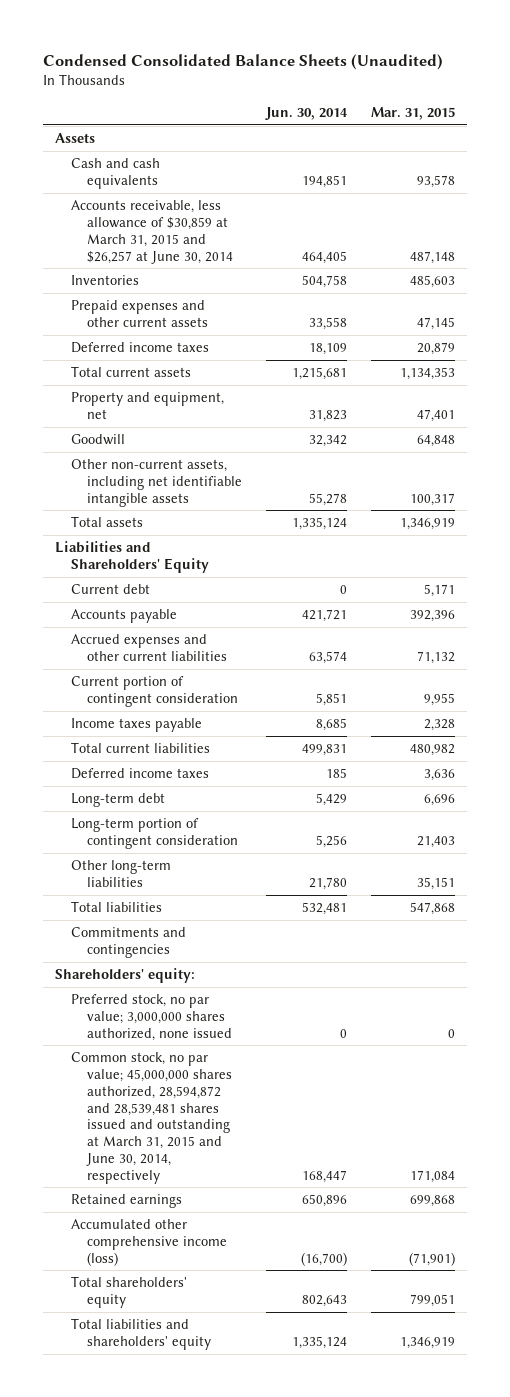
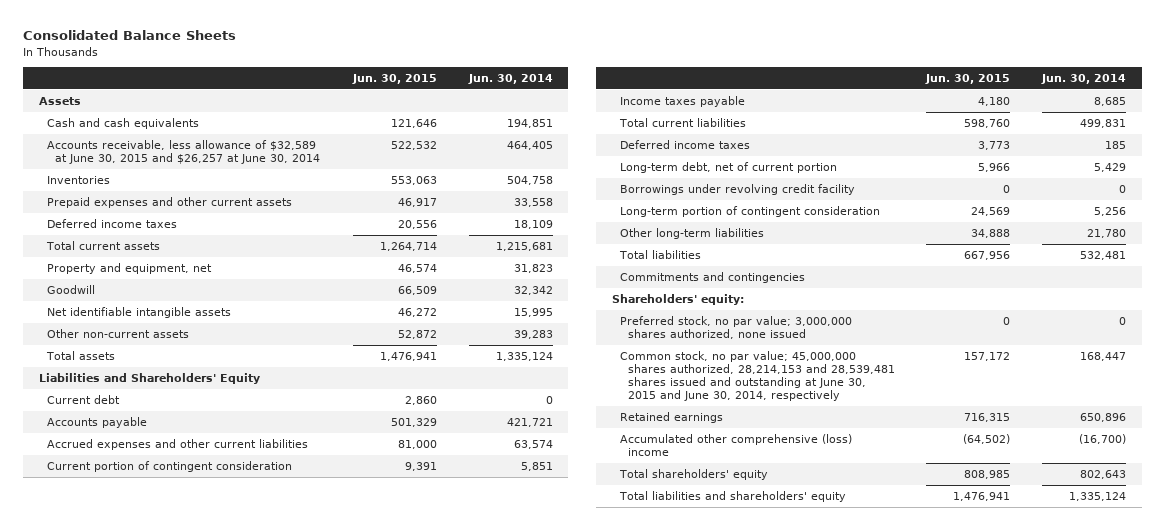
[43,53,444,70] Condensed Consolidated Balance Sheets (Unaudited) -> [23,30,237,41] Consolidated Balance Sheets
[370,106,455,120] Mar. 31, 2015 -> none
none -> [352,73,438,84] Jun. 30, 2015
[71,200,234,264] Accounts receivable, less allowance of $30,859 at March 31, 2015 and $26,257 at June 30, 2014 -> [46,140,320,165] Accounts receivable, less allowance of $32,589 at June 30, 2015 and $26,257 at June 30, 2014
none -> [46,307,231,319] Net identifiable intangible assets
[71,459,243,507] Other non-current assets, including net identifiable intangible assets -> [46,329,189,339] Other non-current assets
[309,492,348,506] 55,278 -> [513,330,553,340] 39,283
[71,793,166,808] Long-term debt -> [619,162,837,174] Long-term debt, net of current portion
none -> [619,184,855,196] Borrowings under revolving credit facility
[71,1052,233,1184] Common stock, no par value; 45,000,000 shares authorized, 28,594,872 and 28,539,481 shares issued and outstanding at March 31, 2015 and June 30, 2014, respectively -> [619,351,895,402] Common stock, no par value; 45,000,000 shares authorized, 28,214,153 and 28,539,481 shares issued and outstanding at June 30, 2015 and June 30, 2014, respectively
[71,1219,228,1266] Accumulated other comprehensive income (loss) -> [619,434,852,457] Accumulated other comprehensive (loss) income

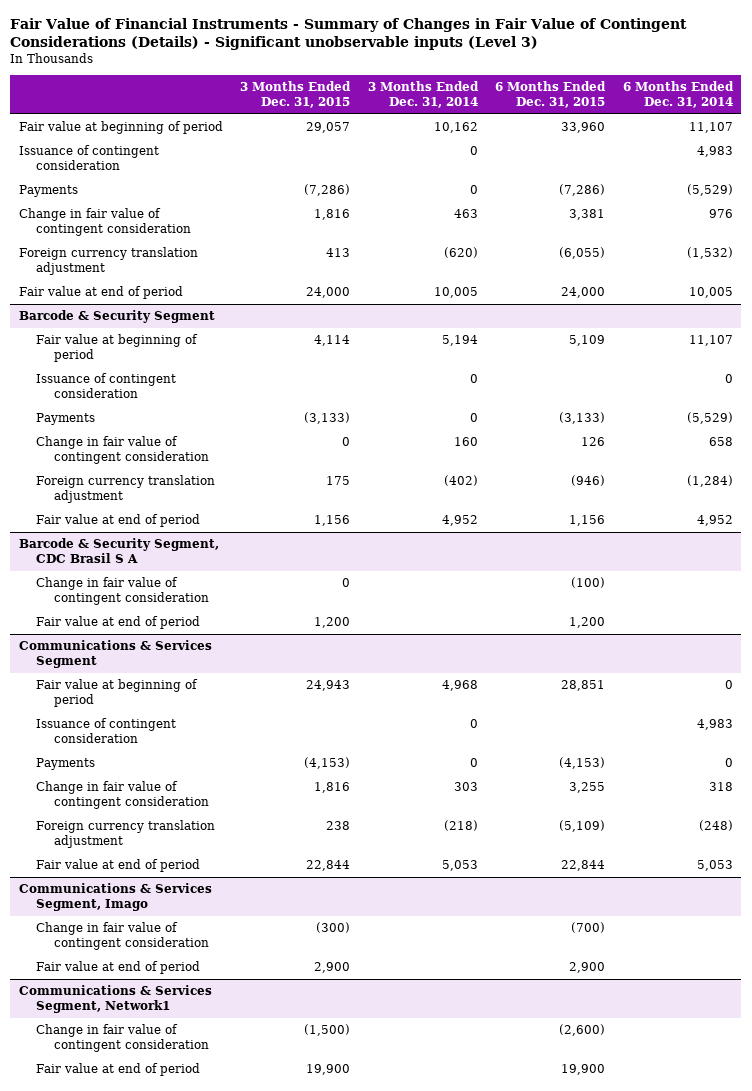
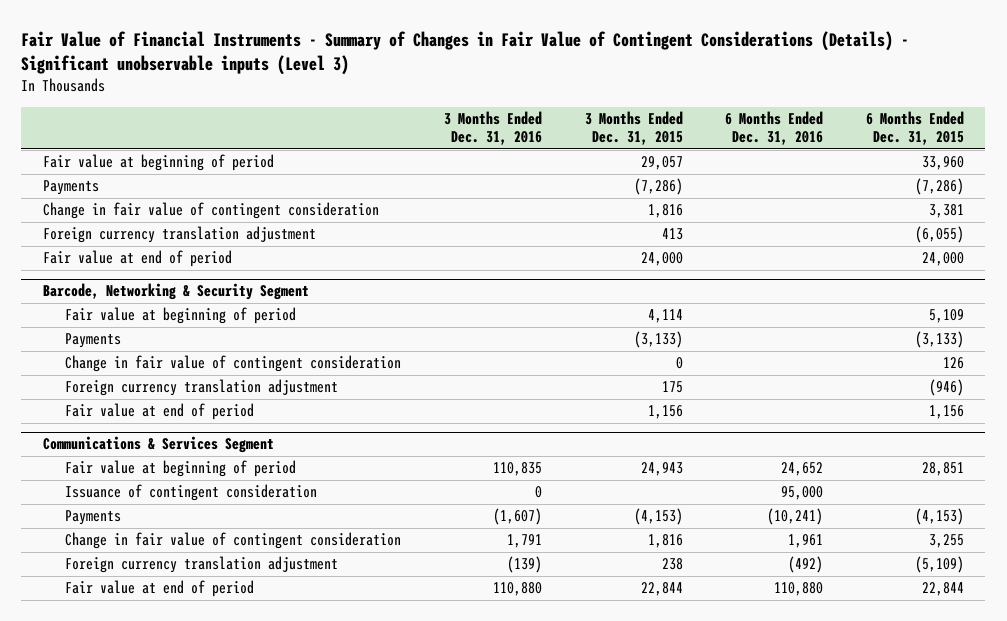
[367,81,479,109] 3 Months Ended Dec. 31, 2014 -> none
[622,81,734,109] 6 Months Ended Dec. 31, 2014 -> none
none -> [443,111,542,146] 3 Months Ended Dec. 31, 2016
none -> [725,111,824,146] 6 Months Ended Dec. 31, 2016
[18,145,159,171] Issuance of contingent consideration -> none
[18,310,215,324] Barcode & Security Segment -> [42,283,309,301] Barcode, Networking & Security Segment
[36,373,177,399] Issuance of contingent consideration -> none
[18,538,219,564] Barcode & Security Segment, CDC Brasil S A -> none
[36,577,209,606] Change in fair value of contingent consideration -> none
[36,616,201,630] Fair value at end of period -> none
[18,883,212,912] Communications & Services Segment, Imago -> none
[36,922,209,951] Change in fair value of contingent consideration -> none
[36,961,201,975] Fair value at end of period -> none
[18,985,212,1014] Communications & Services Segment, Network1 -> none
[36,1024,209,1053] Change in fair value of contingent consideration -> none
[36,1063,201,1077] Fair value at end of period -> none

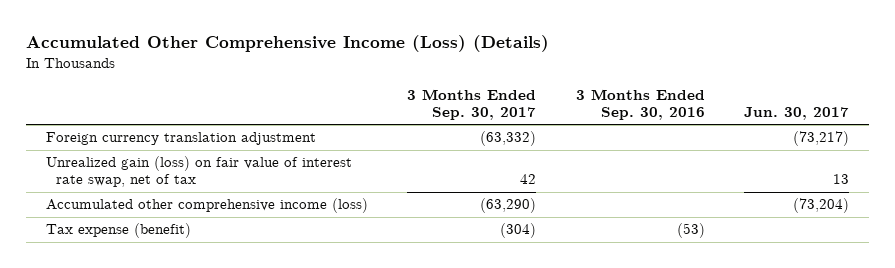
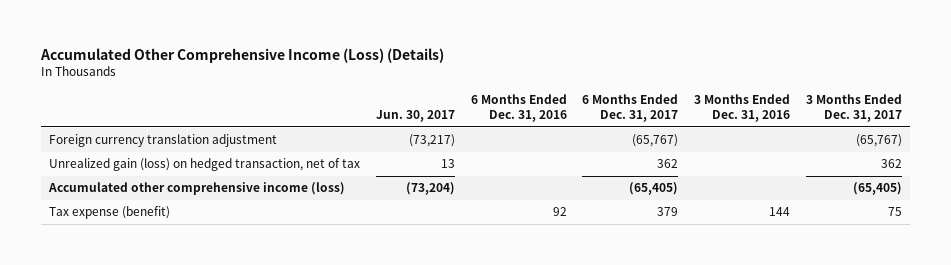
[407,89,537,121] 3 Months Ended Sep. 30, 2017 -> none
[575,89,705,121] 3 Months Ended Sep. 30, 2016 -> none
none -> [470,94,567,123] 6 Months Ended Dec. 31, 2016
none -> [582,94,679,123] 6 Months Ended Dec. 31, 2017
none -> [694,94,791,123] 3 Months Ended Dec. 31, 2016
none -> [806,94,903,123] 3 Months Ended Dec. 31, 2017
[45,156,352,188] Unrealized gain (loss) on fair value of interest rate swap, net of tax -> [48,158,360,172] Unrealized gain (loss) on hedged transaction, net of tax

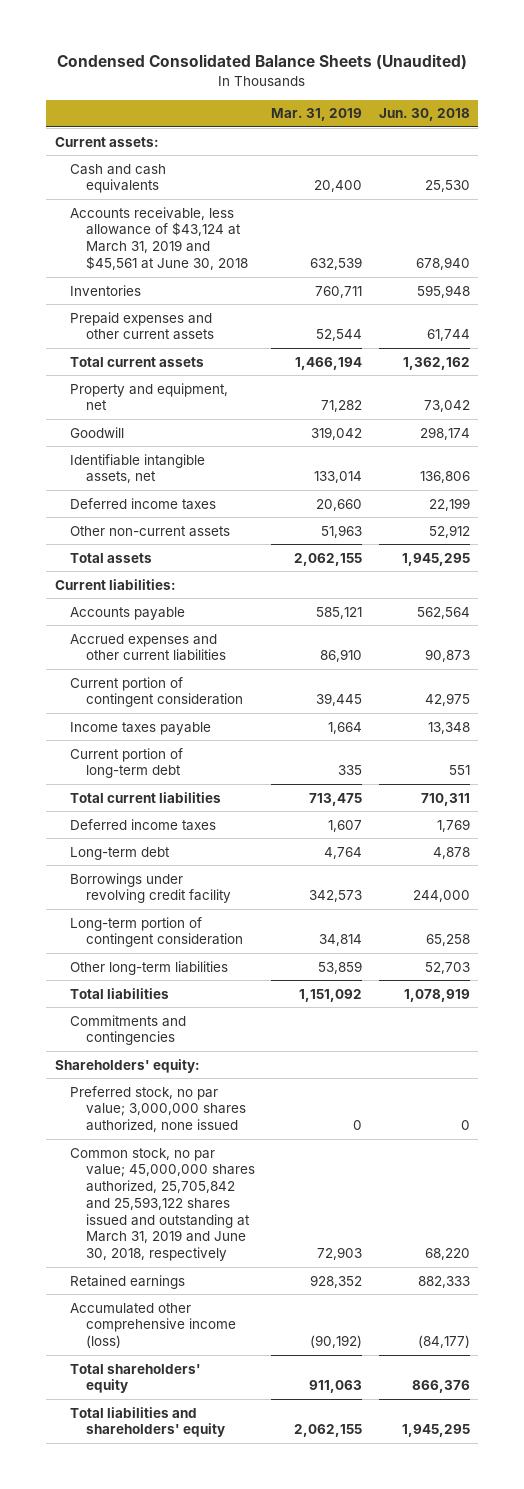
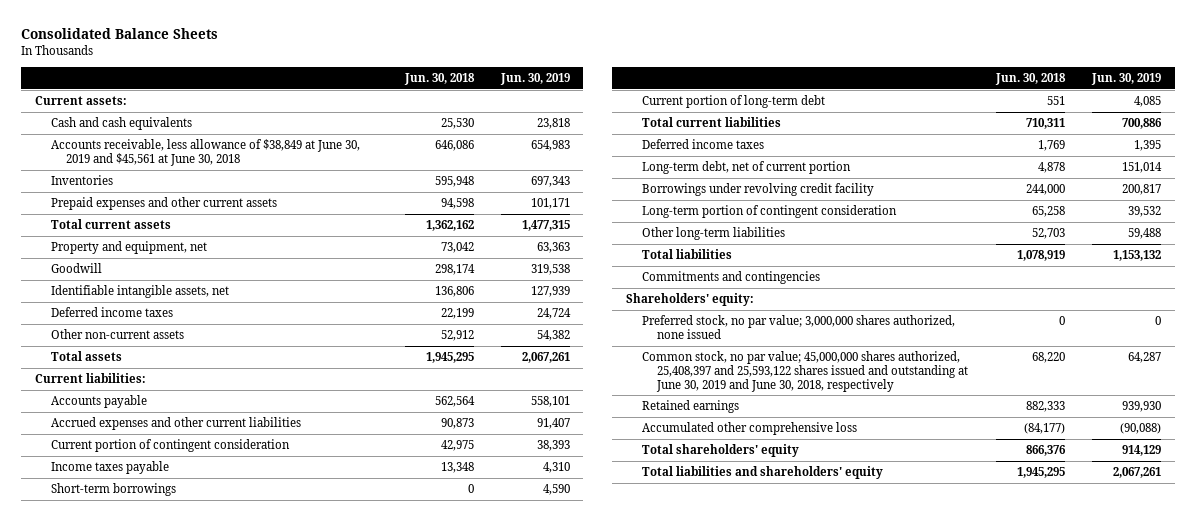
[57,54,468,71] Condensed Consolidated Balance Sheets (Unaudited) -> [21,28,219,40] Consolidated Balance Sheets
[271,108,363,122] Mar. 31, 2019 -> none
none -> [499,72,570,85] Jun. 30, 2019
[70,206,248,270] Accounts receivable, less allowance of $43,124 at March 31, 2019 and $45,561 at June 30, 2018 -> [50,139,360,166] Accounts receivable, less allowance of $38,849 at June 30, 2019 and $45,561 at June 30, 2018
[415,256,470,270] 678,940 -> [434,140,474,152] 646,086
[426,329,470,342] 61,744 -> [440,198,474,210] 94,598
none -> [50,483,176,497] Short-term borrowings
[70,846,171,860] Long-term debt -> [641,161,851,175] Long-term debt, net of current portion
[70,1147,255,1262] Common stock, no par value; 45,000,000 shares authorized, 25,705,842 and 25,593,122 shares issued and outstanding at March 31, 2019 and June 30, 2018, respectively -> [641,351,969,392] Common stock, no par value; 45,000,000 shares authorized, 25,408,397 and 25,593,122 shares issued and outstanding at June 30, 2019 and June 30, 2018, respectively
[70,1302,236,1349] Accumulated other comprehensive income (loss) -> [641,422,857,436] Accumulated other comprehensive loss

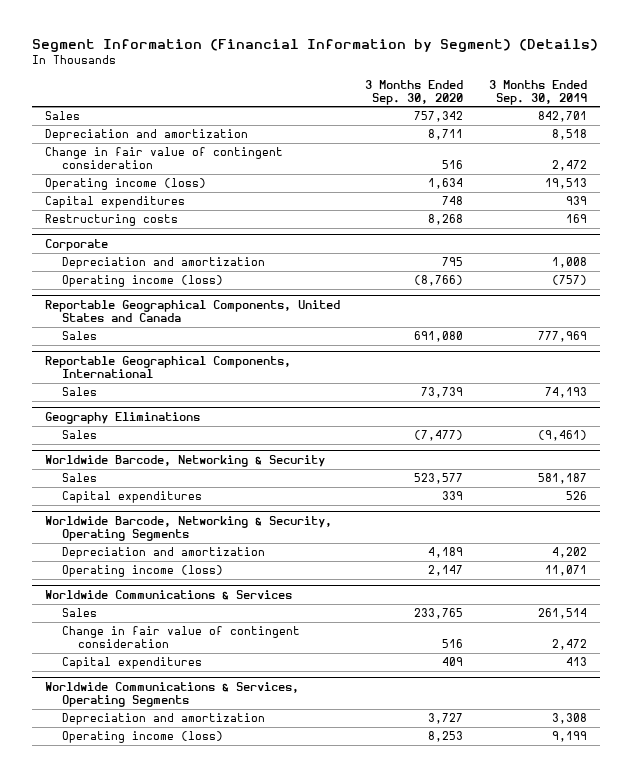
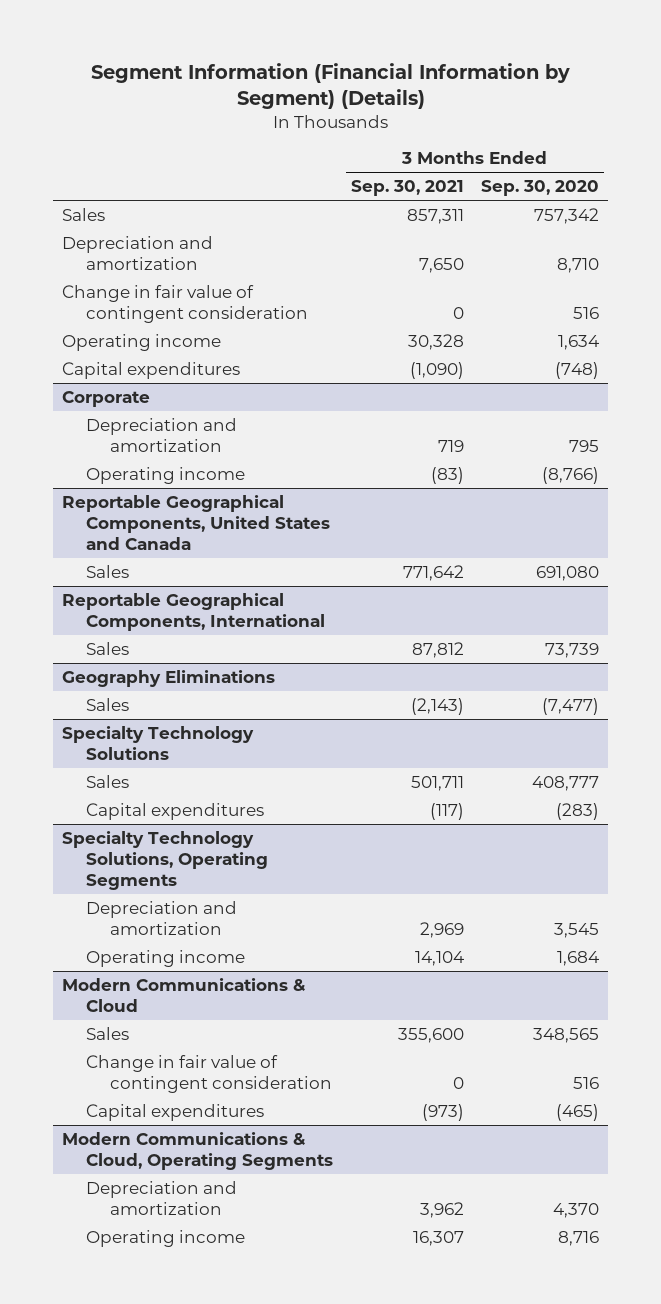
[488,79,587,105] 3 Months Ended Sep. 30, 2019 -> none
none -> [350,180,464,197] Sep. 30, 2021
[428,129,464,141] 8,711 -> [557,258,600,274] 8,710
[44,214,178,227] Restructuring costs -> none
[44,178,206,191] Operating income (loss) -> [61,333,221,351] Operating income
[442,196,464,206] 748 -> [555,361,600,379] (748)
[61,275,223,288] Operating income (loss) -> [85,466,245,484] Operating income
[44,454,325,467] Worldwide Barcode, Networking & Security -> none
[44,515,332,541] Worldwide Barcode, Networking & Security, Operating Segments -> none
[44,589,292,600] Worldwide Communications & Services -> none
none -> [61,725,254,761] Specialty Technology Solutions
[414,473,464,485] 523,577 -> [532,775,600,791] 408,777
[442,491,464,501] 339 -> [556,802,600,820] (283)
none -> [61,830,268,891] Specialty Technology Solutions, Operating Segments
[428,547,464,559] 4,189 -> [554,923,600,939] 3,545
[61,565,223,578] Operating income (loss) -> [85,949,245,967] Operating income
[428,565,464,577] 2,147 -> [557,950,600,966] 1,684
none -> [61,977,305,1013] Modern Communications & Cloud
[414,608,464,620] 233,765 -> [533,1027,600,1043] 348,565
[44,681,299,707] Worldwide Communications & Services, Operating Segments -> none
[442,657,464,667] 409 -> [556,1103,600,1121] (465)
none -> [61,1131,333,1171] Modern Communications & Cloud, Operating Segments
[428,713,464,725] 3,727 -> [553,1203,600,1219] 4,370
[61,731,223,744] Operating income (loss) -> [85,1229,245,1247] Operating income
[428,731,464,743] 8,253 -> [558,1230,600,1246] 8,716

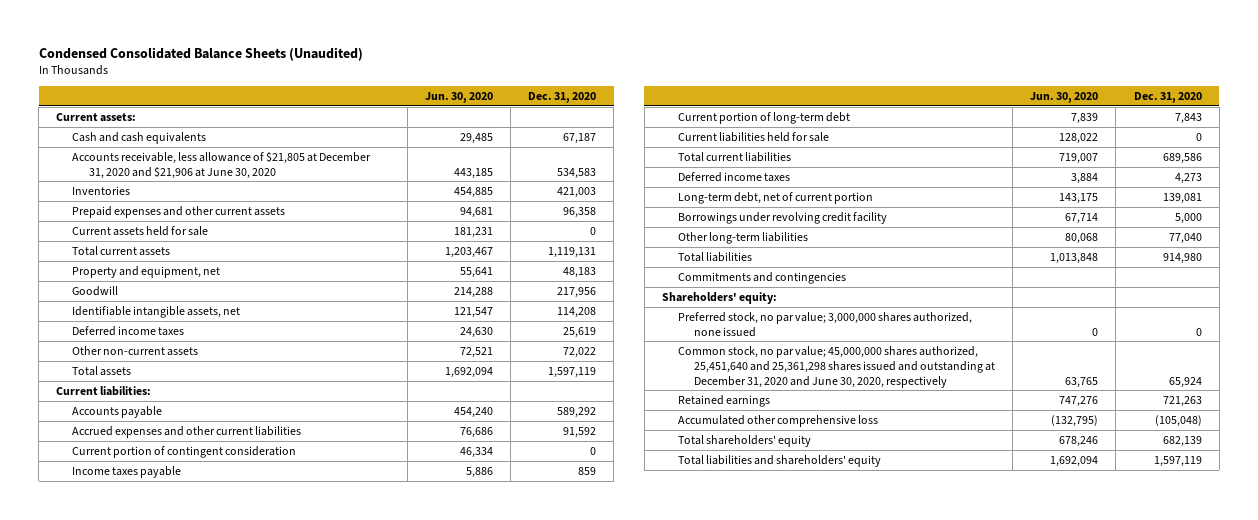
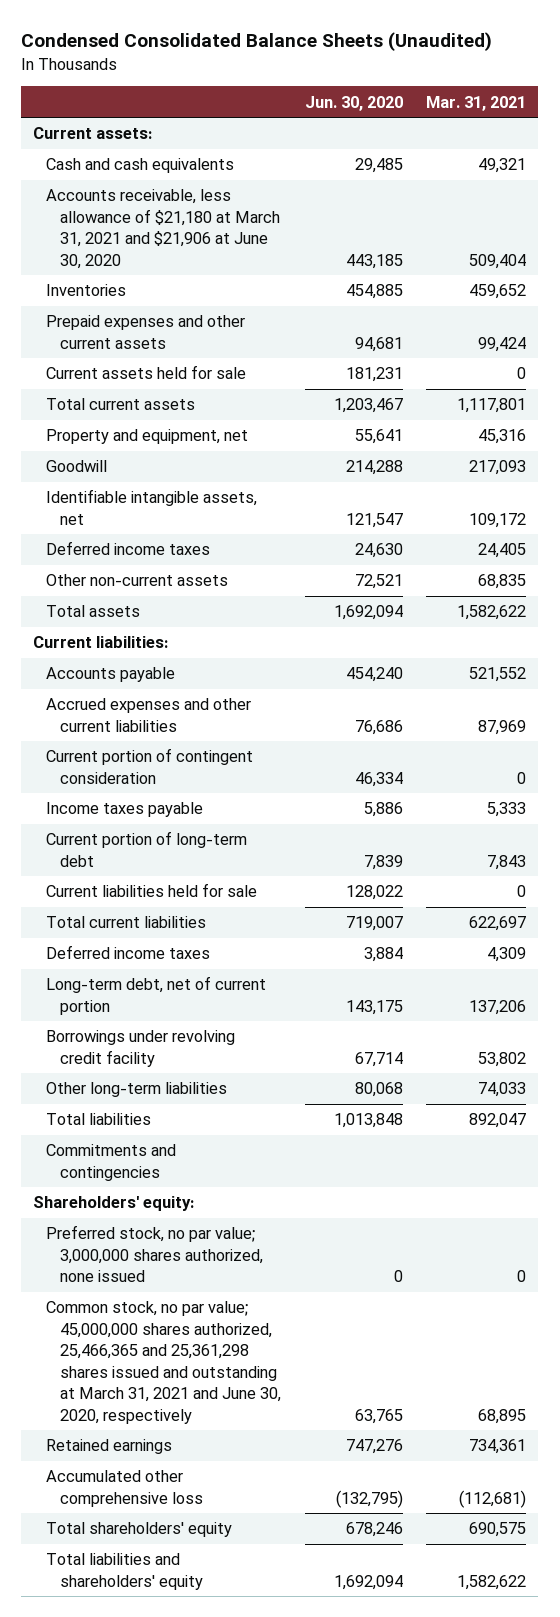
[528,92,597,104] Dec. 31, 2020 -> none
none -> [426,95,527,111] Mar. 31, 2021
[72,151,372,179] Accounts receivable, less allowance of $21,805 at December 31, 2020 and $21,906 at June 30, 2020 -> [46,189,280,269] Accounts receivable, less allowance of $21,180 at March 31, 2021 and $21,906 at June 30, 2020
[677,345,996,388] Common stock, no par value; 45,000,000 shares authorized, 25,451,640 and 25,361,298 shares issued and outstanding at December 31, 2020 and June 30, 2020, respectively -> [46,1301,281,1424] Common stock, no par value; 45,000,000 shares authorized, 25,466,365 and 25,361,298 shares issued and outstanding at March 31, 2021 and June 30, 2020, respectively

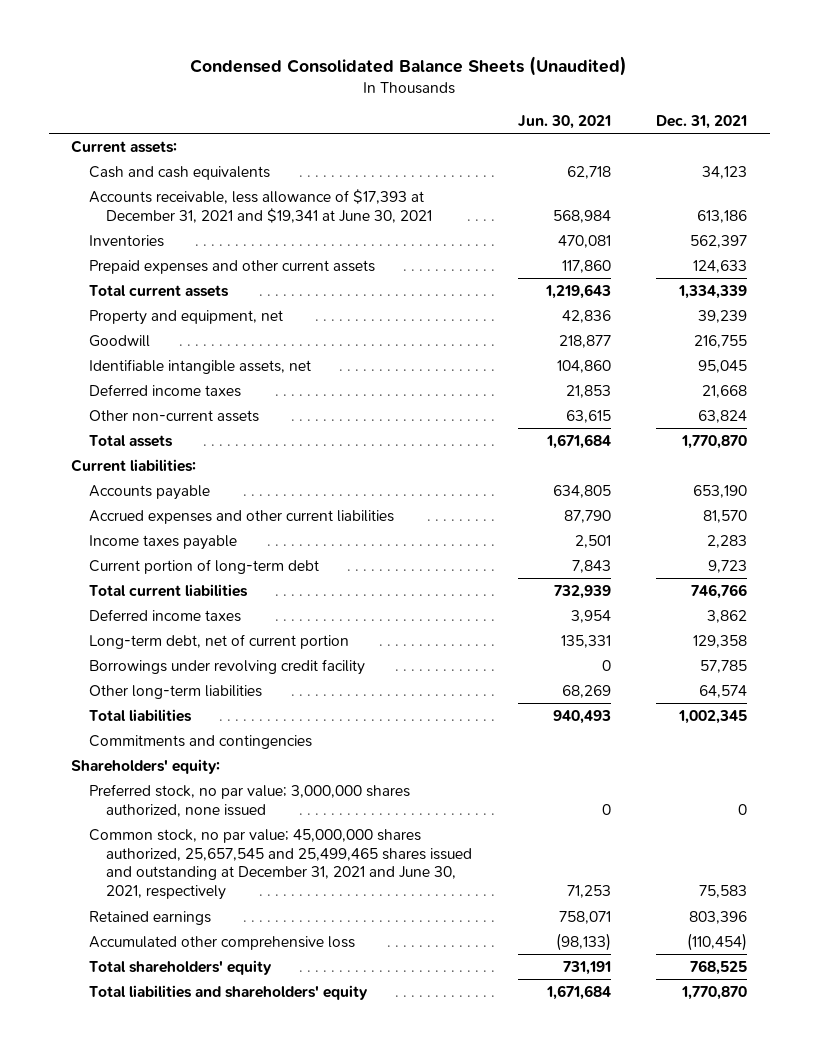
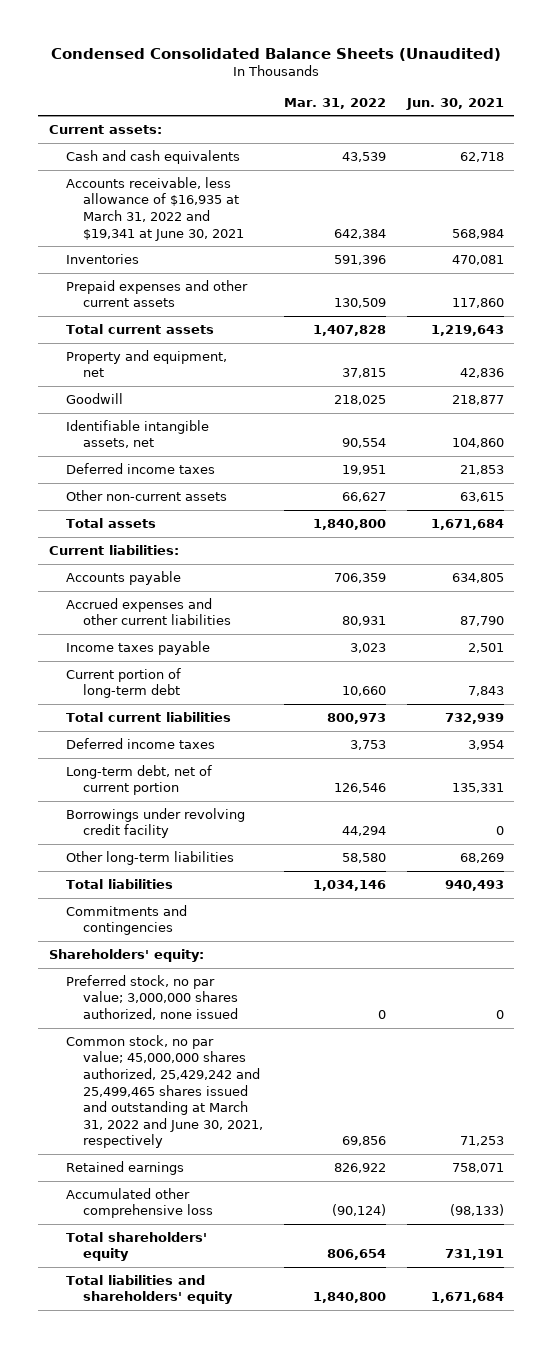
[656,114,748,129] Dec. 31, 2021 -> none
none -> [283,97,386,109] Mar. 31, 2022
[88,188,433,223] Accounts receivable, less allowance of $17,393 at December 31, 2021 and $19,341 at June 30, 2021 -> [65,176,245,241] Accounts receivable, less allowance of $16,935 at March 31, 2022 and $19,341 at June 30, 2021
[88,828,473,901] Common stock, no par value; 45,000,000 shares authorized, 25,657,545 and 25,499,465 shares issued and outstanding at December 31, 2021 and June 30, 2021, respectively -> [65,1034,264,1149] Common stock, no par value; 45,000,000 shares authorized, 25,429,242 and 25,499,465 shares issued and outstanding at March 31, 2022 and June 30, 2021, respectively

